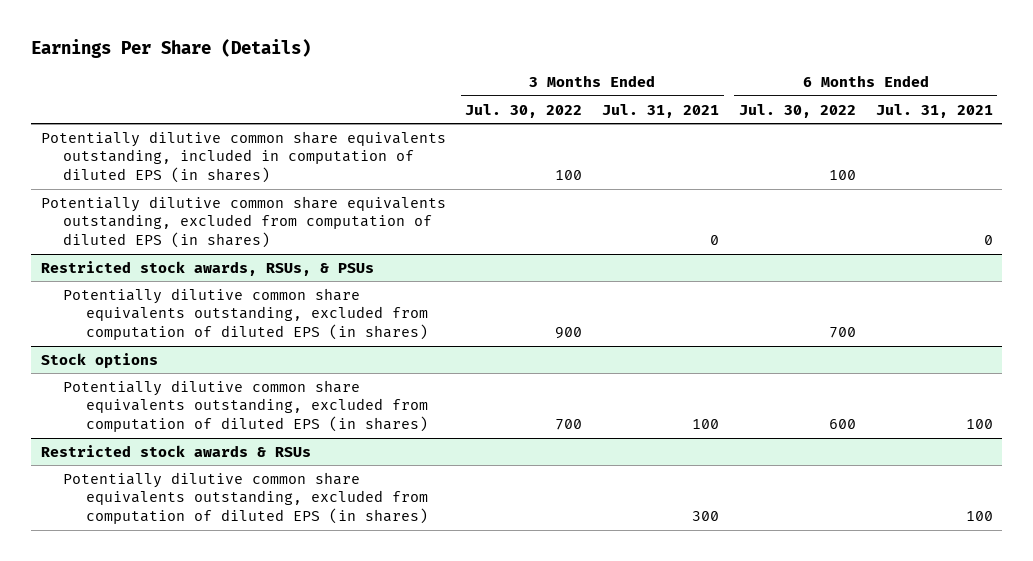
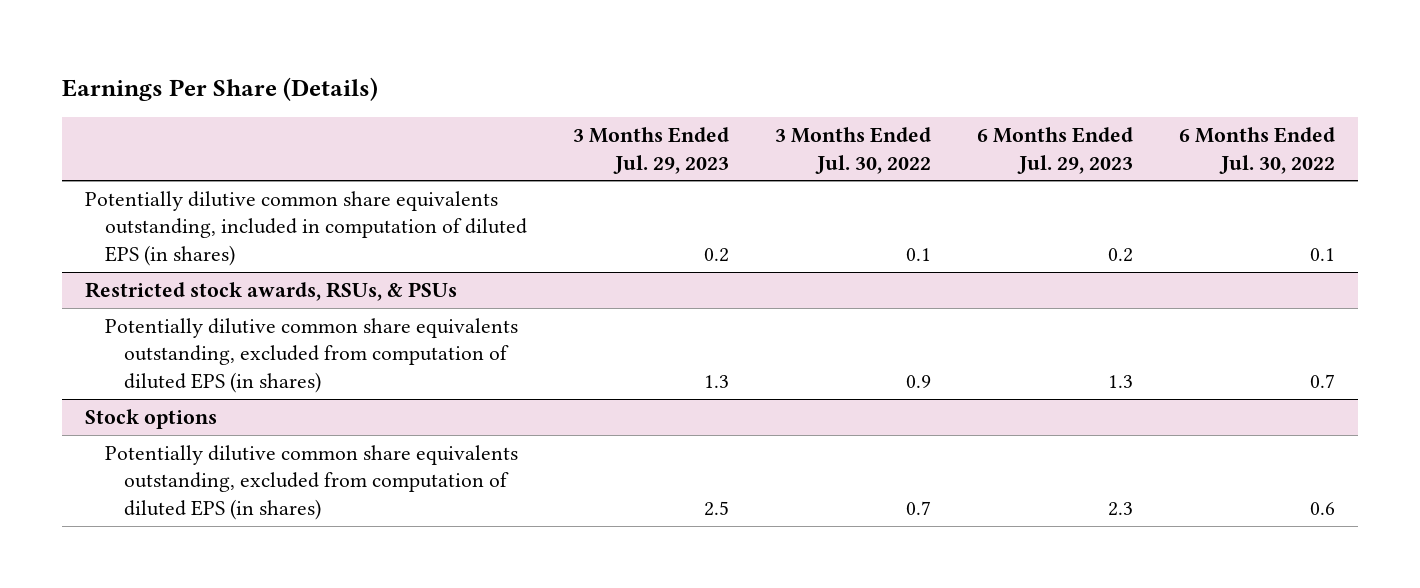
[602,103,720,118] Jul. 31, 2021 -> none
[875,103,993,118] Jul. 31, 2021 -> none
none -> [572,126,729,174] 3 Months Ended Jul. 29, 2023
none -> [976,126,1133,174] 6 Months Ended Jul. 29, 2023
[40,195,446,249] Potentially dilutive common share equivalents outstanding, excluded from computation of diluted EPS (in shares) -> none
[555,170,583,181] 100 -> [905,247,931,261] 0.1
[828,170,856,181] 100 -> [1309,247,1335,261] 0.1
[555,327,583,340] 900 -> [905,374,931,388] 0.9
[828,327,856,339] 700 -> [1309,373,1335,388] 0.7
[40,444,311,457] Restricted stock awards & RSUs -> none
[63,471,428,525] Potentially dilutive common share equivalents outstanding, excluded from computation of diluted EPS (in shares) -> none
[555,419,583,431] 700 -> [905,500,931,515] 0.7
[828,419,856,430] 600 -> [1309,501,1335,515] 0.6

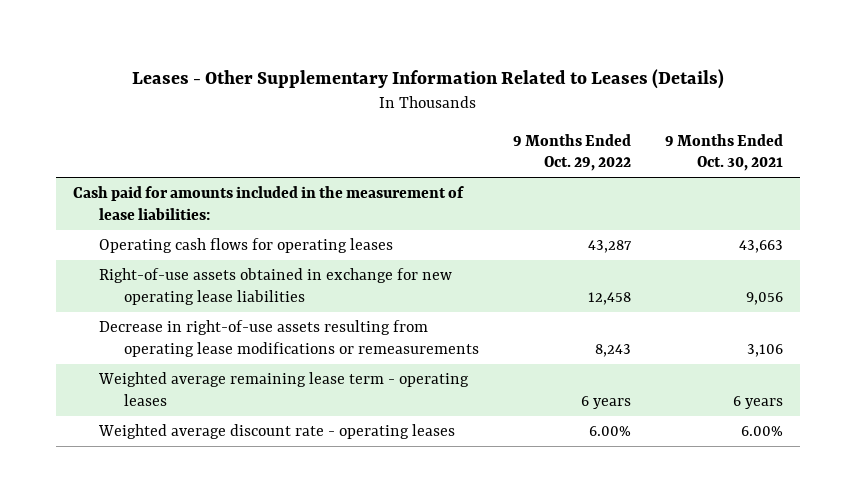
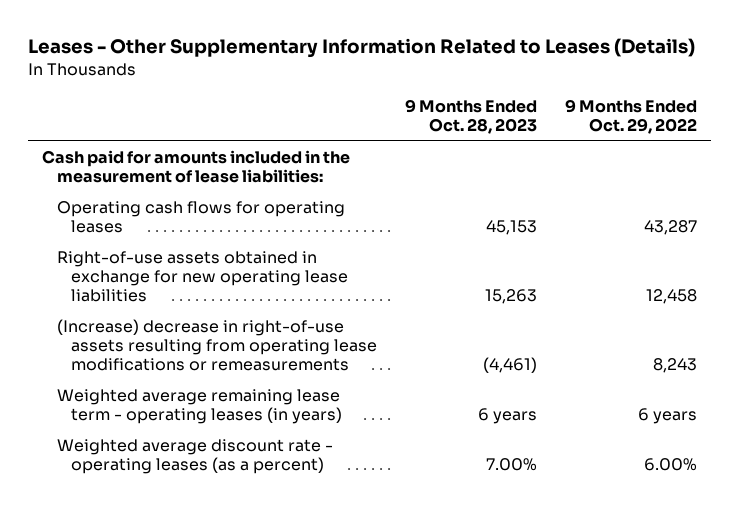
[665,133,784,172] 9 Months Ended Oct. 30, 2021 -> none
none -> [404,99,537,135] 9 Months Ended Oct. 28, 2023
[98,320,479,357] Decrease in right-of-use assets resulting from operating lease modifications or remeasurements -> [56,319,378,372] (Increase) decrease in right-of-use assets resulting from operating lease modifications or remeasurements
[97,372,469,406] Weighted average remaining lease term - operating leases -> [56,389,343,425] Weighted average remaining lease term - operating leases (in years)
[97,424,455,440] Weighted average discount rate - operating leases -> [56,439,333,475] Weighted average discount rate - operating leases (as a percent)

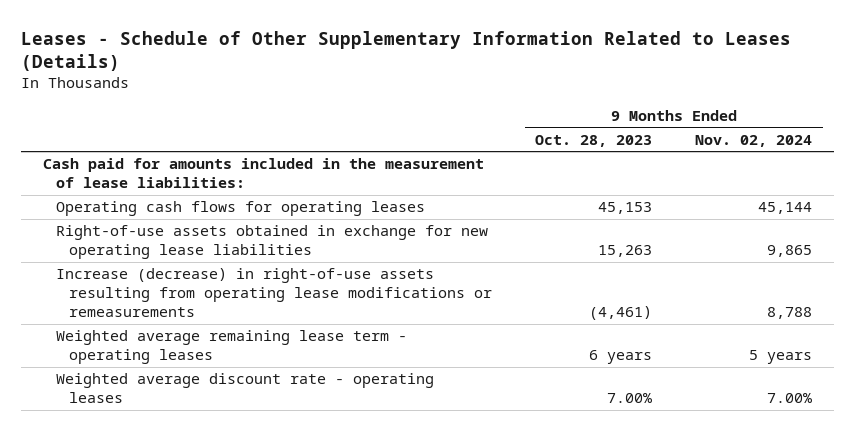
[28,38,696,59] Leases - Other Supplementary Information Related to Leases (Details) -> [21,30,792,72] Leases - Schedule of Other Supplementary Information Related to Leases (Details)
[564,99,697,135] 9 Months Ended Oct. 29, 2022 -> none
none -> [695,134,813,147] Nov. 02, 2024
[56,319,378,372] (Increase) decrease in right-of-use assets resulting from operating lease modifications or remeasurements -> [56,268,493,318] Increase (decrease) in right-of-use assets resulting from operating lease modifications or remeasurements
[56,389,343,425] Weighted average remaining lease term - operating leases (in years) -> [56,330,408,365] Weighted average remaining lease term - operating leases
[56,439,333,475] Weighted average discount rate - operating leases (as a percent) -> [56,373,435,404] Weighted average discount rate - operating leases

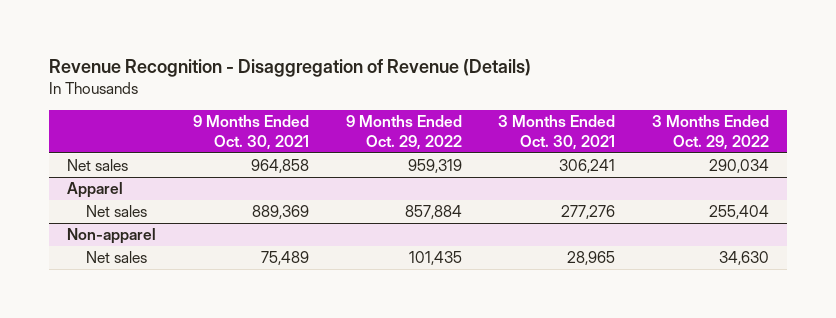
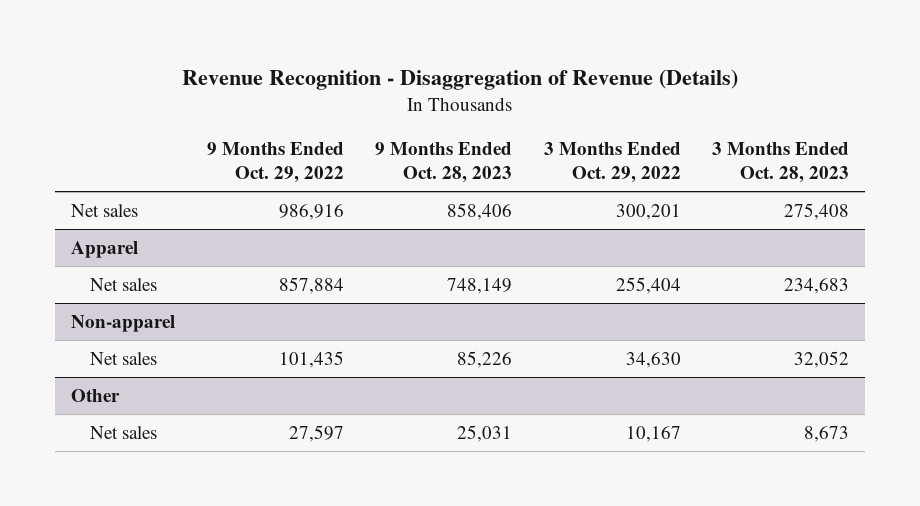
[192,115,309,150] 9 Months Ended Oct. 30, 2021 -> none
[498,115,616,150] 3 Months Ended Oct. 30, 2021 -> none
none -> [375,142,513,183] 9 Months Ended Oct. 28, 2023
none -> [712,142,850,183] 3 Months Ended Oct. 28, 2023
[407,159,462,174] 959,319 -> [278,203,344,220] 986,916
[708,159,769,174] 290,034 -> [615,203,681,220] 300,201
none -> [71,388,121,402] Other
none -> [90,425,158,439] Net sales

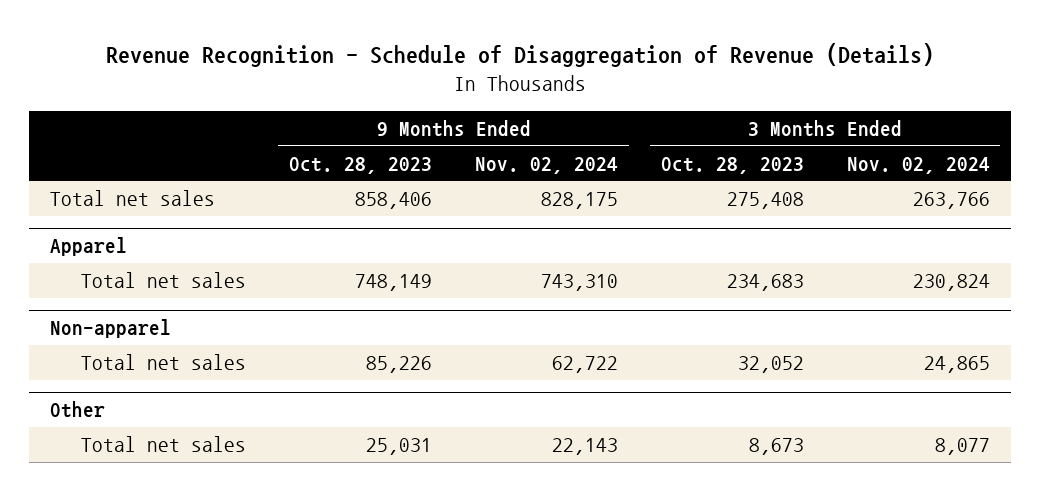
[182,69,739,91] Revenue Recognition - Disaggregation of Revenue (Details) -> [105,42,934,67] Revenue Recognition - Schedule of Disaggregation of Revenue (Details)
[206,142,344,183] 9 Months Ended Oct. 29, 2022 -> none
[543,142,681,183] 3 Months Ended Oct. 29, 2022 -> none
none -> [474,156,618,174] Nov. 02, 2024
none -> [846,156,990,174] Nov. 02, 2024
[71,203,139,217] Net sales -> [50,190,216,207] Total net sales
[90,277,158,291] Net sales -> [81,272,247,289] Total net sales
[90,351,158,365] Net sales -> [81,354,247,371] Total net sales
[90,425,158,439] Net sales -> [81,436,247,453] Total net sales

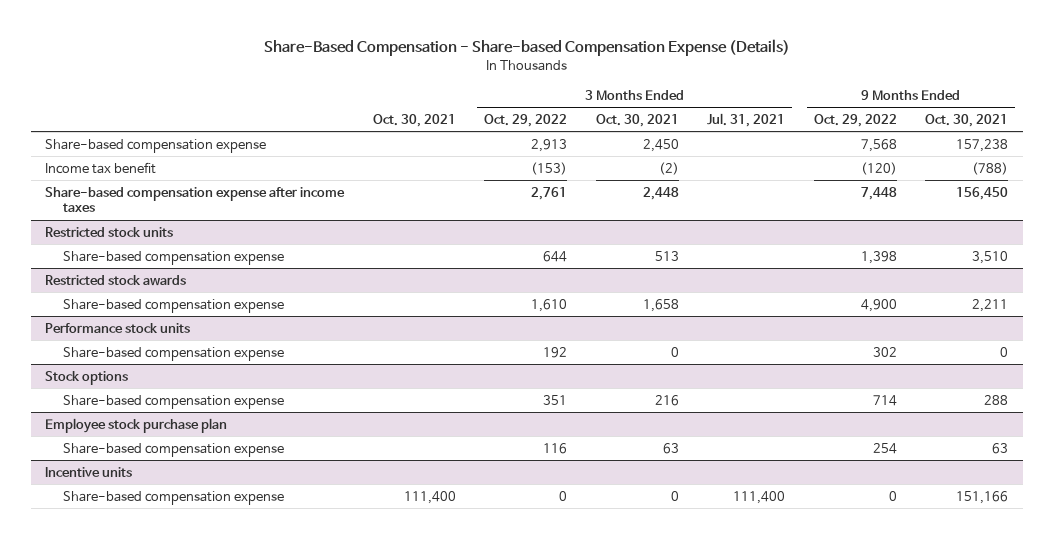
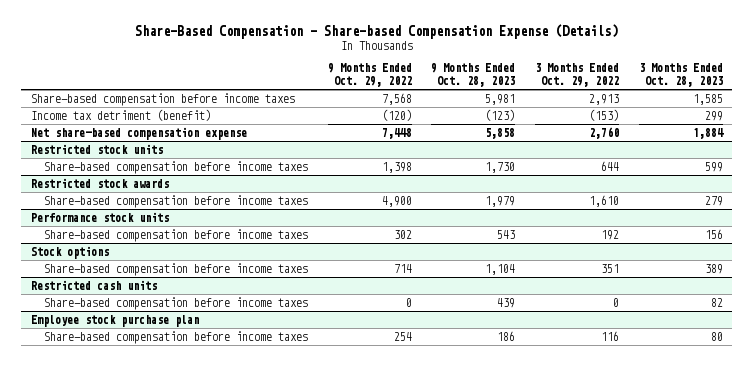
[372,114,456,128] Oct. 30, 2021 -> none
[595,114,679,128] Oct. 30, 2021 -> none
[707,113,786,128] Jul. 31, 2021 -> none
[925,114,1009,128] Oct. 30, 2021 -> none
none -> [431,63,516,87] 9 Months Ended Oct. 28, 2023
none -> [638,63,723,87] 3 Months Ended Oct. 28, 2023
[45,138,267,153] Share-based compensation expense -> [31,93,296,107] Share-based compensation before income taxes
[45,161,157,174] Income tax benefit -> [31,109,212,122] Income tax detriment (benefit)
[45,186,346,213] Share-based compensation expense after income taxes -> [31,127,248,141] Net share-based compensation expense
[531,186,568,200] 2,761 -> [589,127,620,140] 2,760
[62,250,284,265] Share-based compensation expense -> [44,161,309,175] Share-based compensation before income taxes
[62,298,284,313] Share-based compensation expense -> [44,195,309,209] Share-based compensation before income taxes
[62,346,284,361] Share-based compensation expense -> [44,229,309,243] Share-based compensation before income taxes
[62,394,284,409] Share-based compensation expense -> [44,263,309,277] Share-based compensation before income taxes
none -> [31,280,158,291] Restricted cash units
none -> [44,297,309,311] Share-based compensation before income taxes
[45,466,133,477] Incentive units -> none
[62,490,284,505] Share-based compensation expense -> none
[62,442,284,457] Share-based compensation expense -> [44,331,309,345] Share-based compensation before income taxes

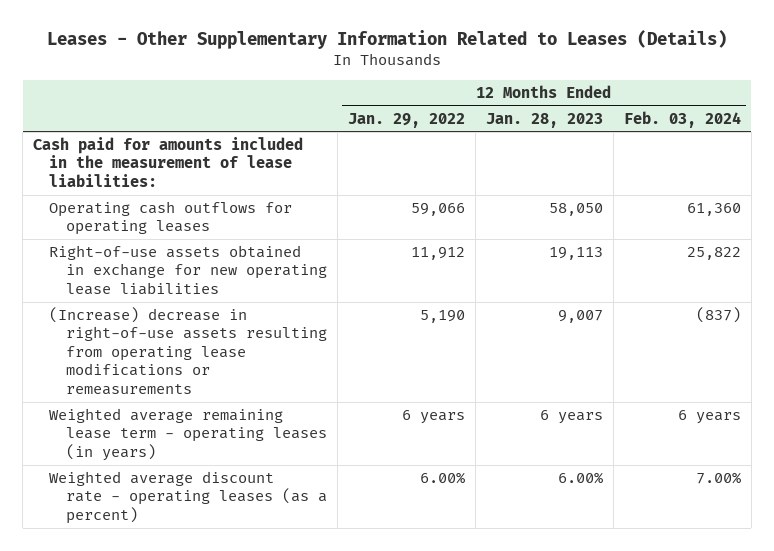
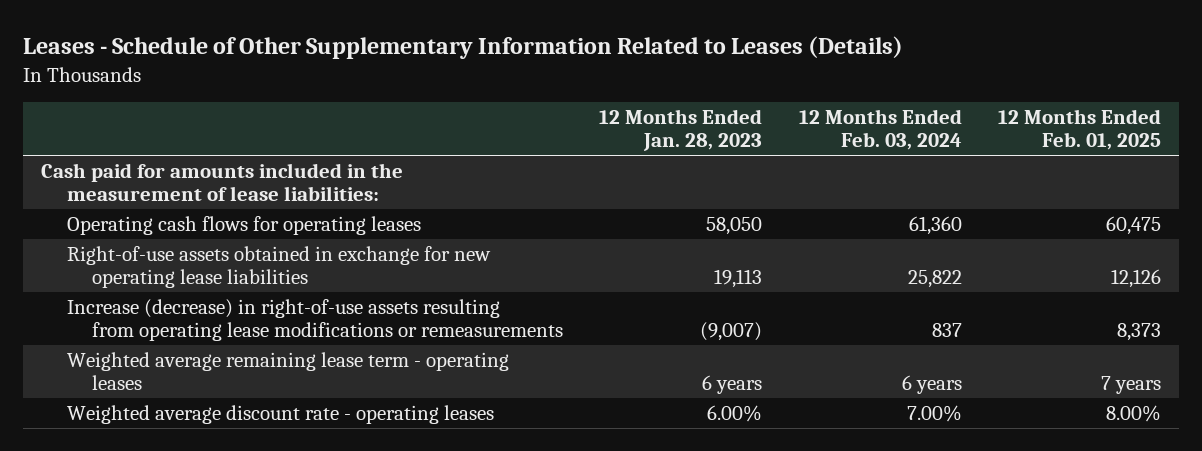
[46,30,727,50] Leases - Other Supplementary Information Related to Leases (Details) -> [22,36,903,60] Leases - Schedule of Other Supplementary Information Related to Leases (Details)
[347,112,465,128] Jan. 29, 2022 -> none
none -> [997,108,1161,151] 12 Months Ended Feb. 01, 2025
[49,200,293,236] Operating cash outflows for operating leases -> [66,215,421,235] Operating cash flows for operating leases
[49,306,327,395] (Increase) decrease in right-of-use assets resulting from operating lease modifications or remeasurements -> [66,298,564,342] Increase (decrease) in right-of-use assets resulting from operating lease modifications or remeasurements
[557,309,603,323] 9,007 -> [700,322,763,342] (9,007)
[695,306,741,323] (837) -> [931,323,962,338] 837
[49,407,327,461] Weighted average remaining lease term - operating leases (in years) -> [66,351,509,391] Weighted average remaining lease term - operating leases
[49,470,327,524] Weighted average discount rate - operating leases (as a percent) -> [66,404,494,424] Weighted average discount rate - operating leases

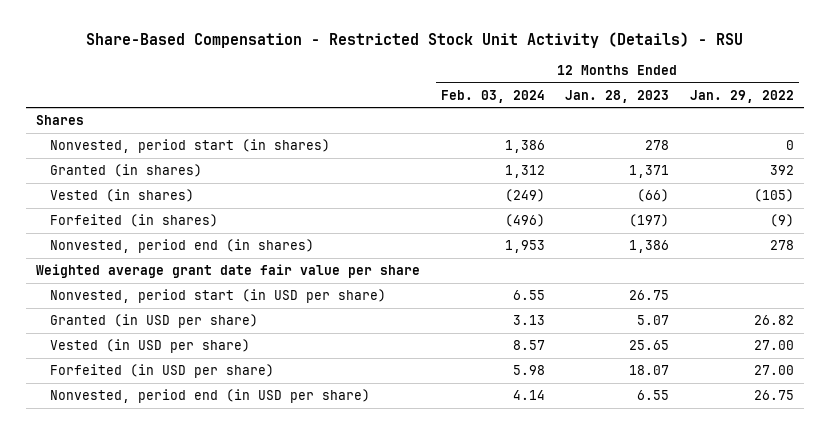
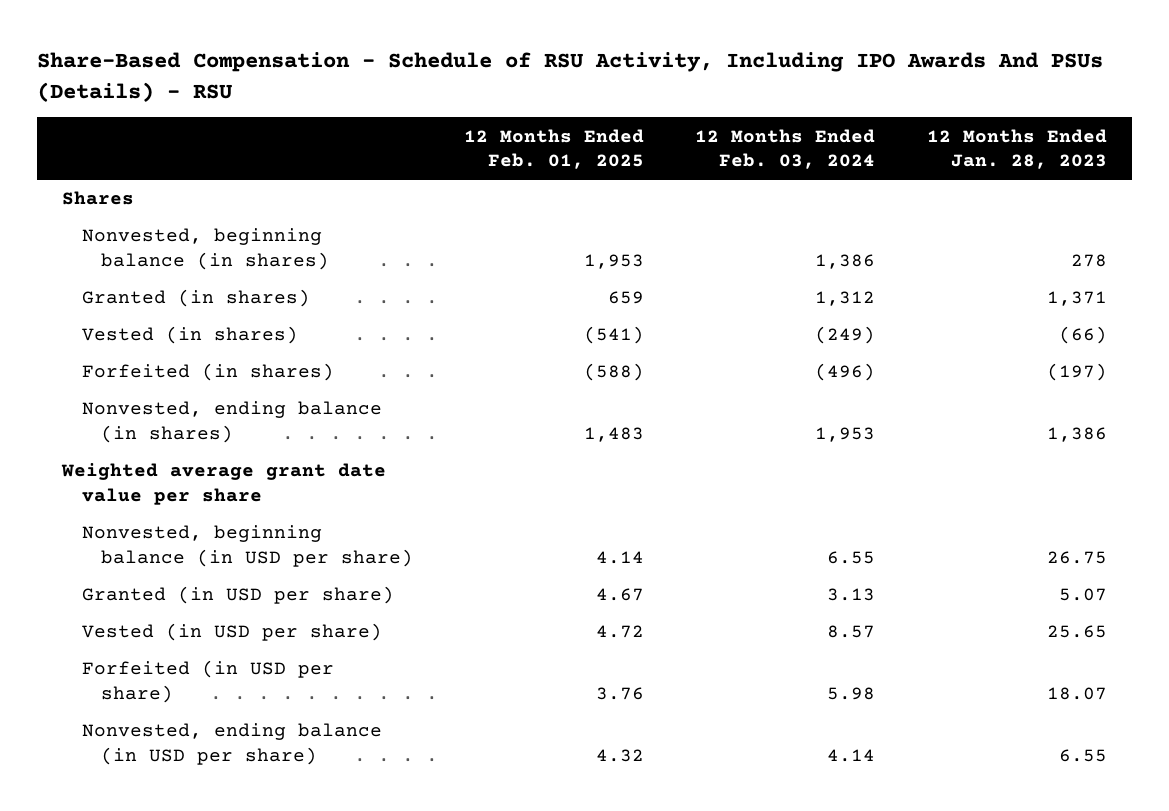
[86,32,744,49] Share-Based Compensation - Restricted Stock Unit Activity (Details) - RSU -> [36,52,1103,102] Share-Based Compensation - Schedule of RSU Activity, Including IPO Awards And PSUs (Details) - RSU
[689,89,794,103] Jan. 29, 2022 -> none
none -> [464,128,645,170] 12 Months Ended Feb. 01, 2025
[50,138,331,153] Nonvested, period start (in shares) -> [81,228,329,270] Nonvested, beginning balance (in shares)
[50,238,315,253] Nonvested, period end (in shares) -> [81,401,382,443] Nonvested, ending balance (in shares)
[36,263,421,278] Weighted average grant date fair value per share -> [61,463,387,505] Weighted average grant date value per share
[50,288,387,303] Nonvested, period start (in USD per share) -> [81,525,413,567] Nonvested, beginning balance (in USD per share)
[50,388,371,403] Nonvested, period end (in USD per share) -> [81,723,382,765] Nonvested, ending balance (in USD per share)

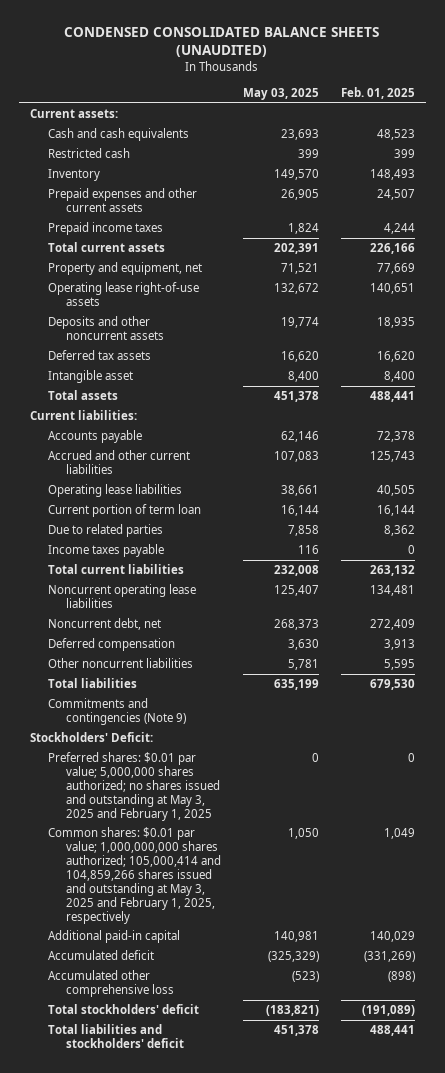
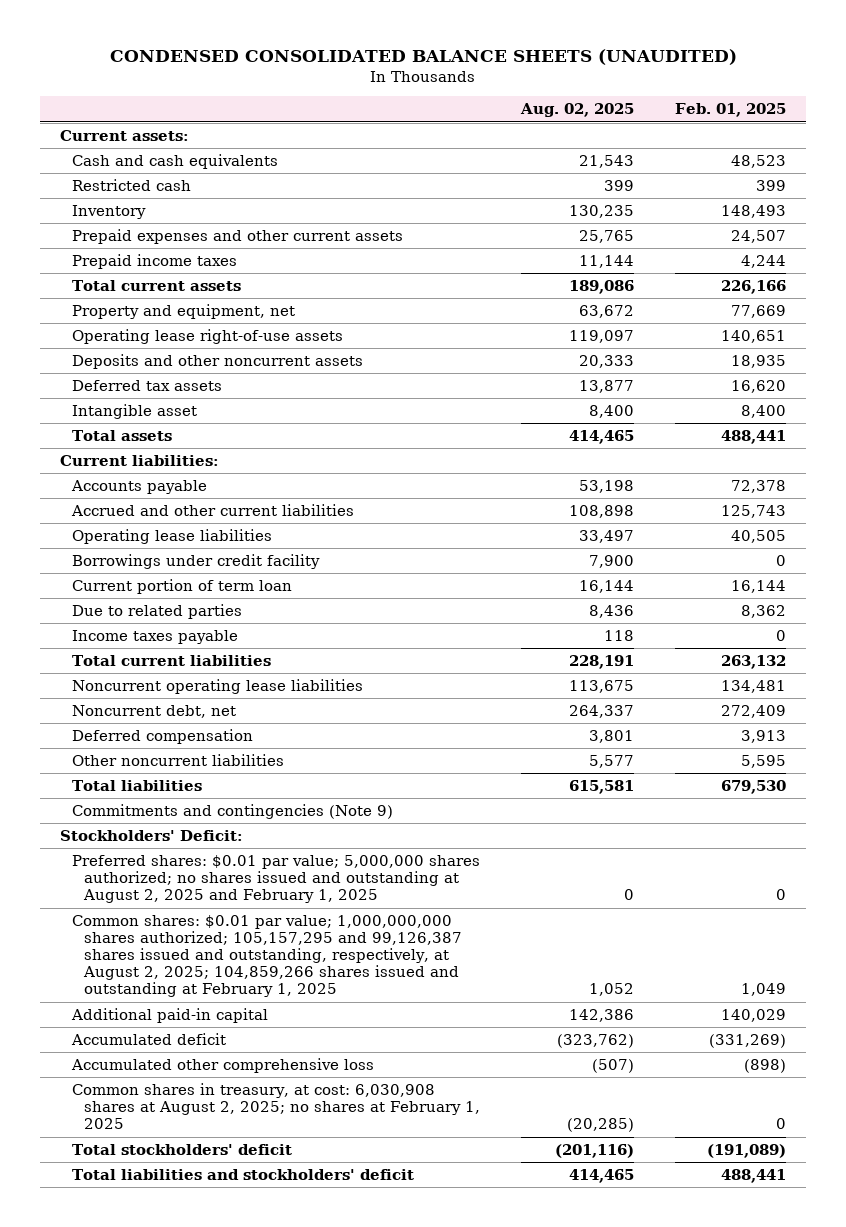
[243,88,320,101] May 03, 2025 -> none
none -> [520,103,635,118] Aug. 02, 2025
none -> [72,553,321,569] Borrowings under credit facility
[48,751,221,821] Preferred shares: $0.01 par value; 5,000,000 shares authorized; no shares issued and outstanding at May 3, 2025 and February 1, 2025 -> [72,854,481,904] Preferred shares: $0.01 par value; 5,000,000 shares authorized; no shares issued and outstanding at August 2, 2025 and February 1, 2025
[48,826,222,924] Common shares: $0.01 par value; 1,000,000,000 shares authorized; 105,000,414 and 104,859,266 shares issued and outstanding at May 3, 2025 and February 1, 2025, respectively -> [72,914,463,998] Common shares: $0.01 par value; 1,000,000,000 shares authorized; 105,157,295 and 99,126,387 shares issued and outstanding, respectively, at August 2, 2025; 104,859,266 shares issued and outstanding at February 1, 2025
none -> [72,1082,481,1130] Common shares in treasury, at cost: 6,030,908 shares at August 2, 2025; no shares at February 1, 2025

